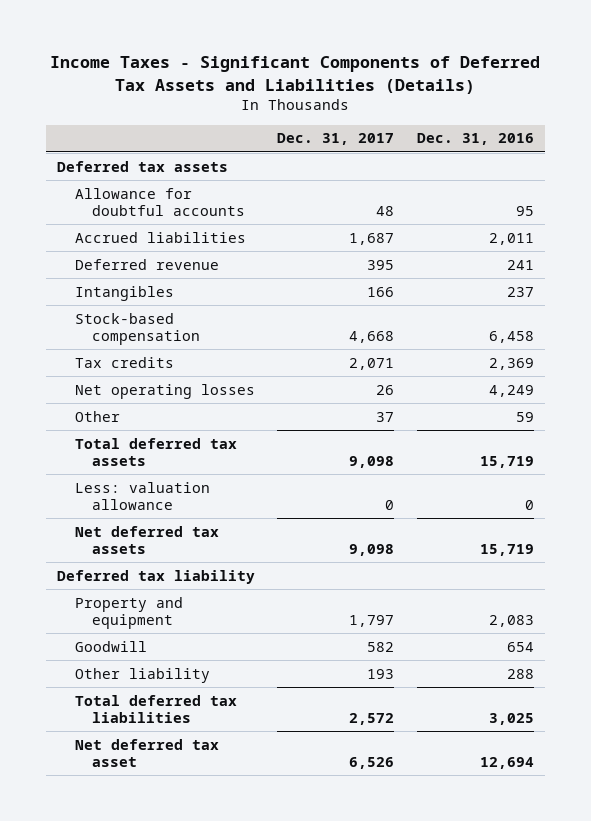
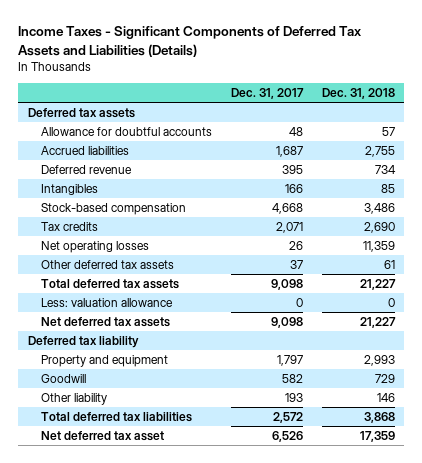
[416,133,534,146] Dec. 31, 2016 -> none
none -> [321,87,395,99] Dec. 31, 2018
[74,410,120,422] Other -> [40,260,174,270] Other deferred tax assets

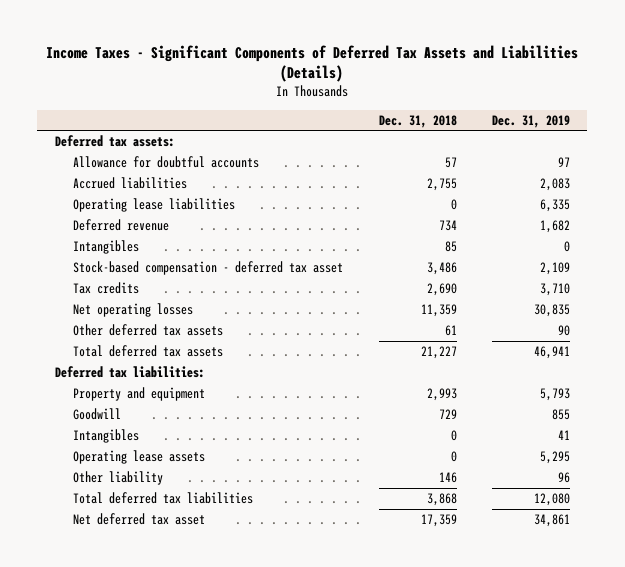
[230,87,304,99] Dec. 31, 2017 -> none
none -> [491,114,570,128] Dec. 31, 2019
[27,108,135,119] Deferred tax assets -> [54,134,175,147] Deferred tax assets:
none -> [73,197,236,212] Operating lease liabilities
[40,203,186,216] Stock-based compensation -> [73,260,344,275] Stock-based compensation - deferred tax asset
[40,298,173,308] Less: valuation allowance -> none
[40,317,170,328] Net deferred tax assets -> none
[27,336,139,349] Deferred tax liability -> [54,365,205,378] Deferred tax liabilities:
none -> [73,428,140,443] Intangibles
none -> [73,449,206,464] Operating lease assets

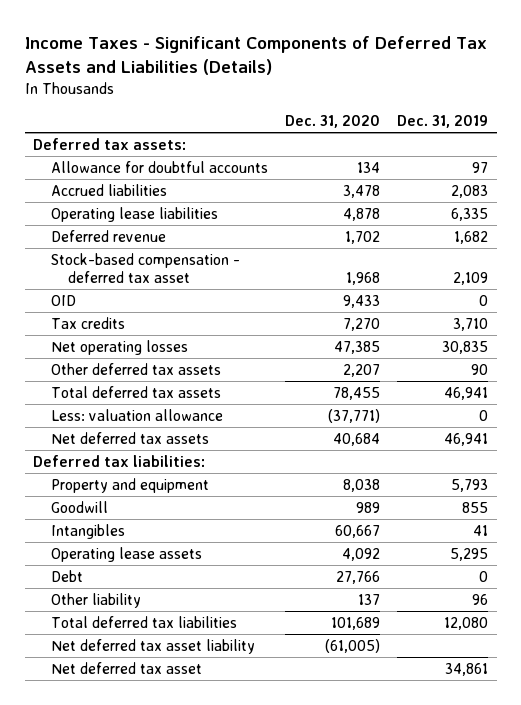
[378,114,457,128] Dec. 31, 2018 -> none
none -> [284,115,380,129] Dec. 31, 2020
[73,239,140,254] Intangibles -> none
none -> [50,294,76,306] OID
none -> [50,408,223,421] Less: valuation allowance
none -> [50,431,209,444] Net deferred tax assets
none -> [50,569,83,582] Debt
none -> [50,638,255,654] Net deferred tax asset liability

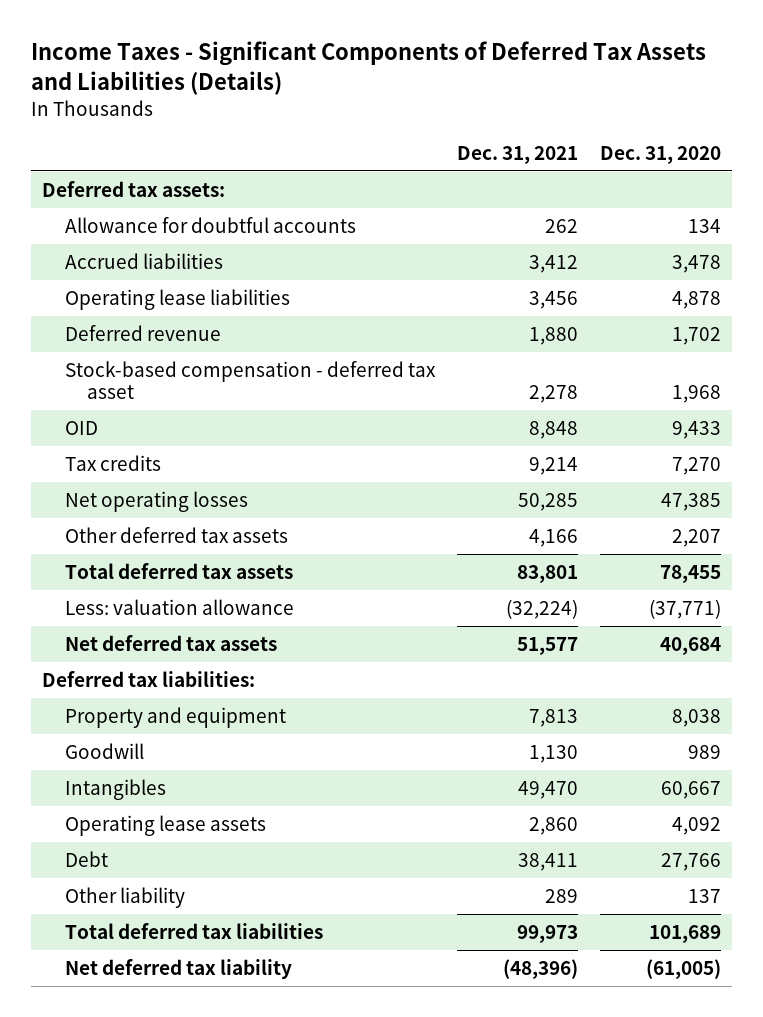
[397,115,489,129] Dec. 31, 2019 -> none
none -> [456,145,578,164] Dec. 31, 2021
[50,661,202,674] Net deferred tax asset -> none
[50,638,255,654] Net deferred tax asset liability -> [64,958,292,979] Net deferred tax liability

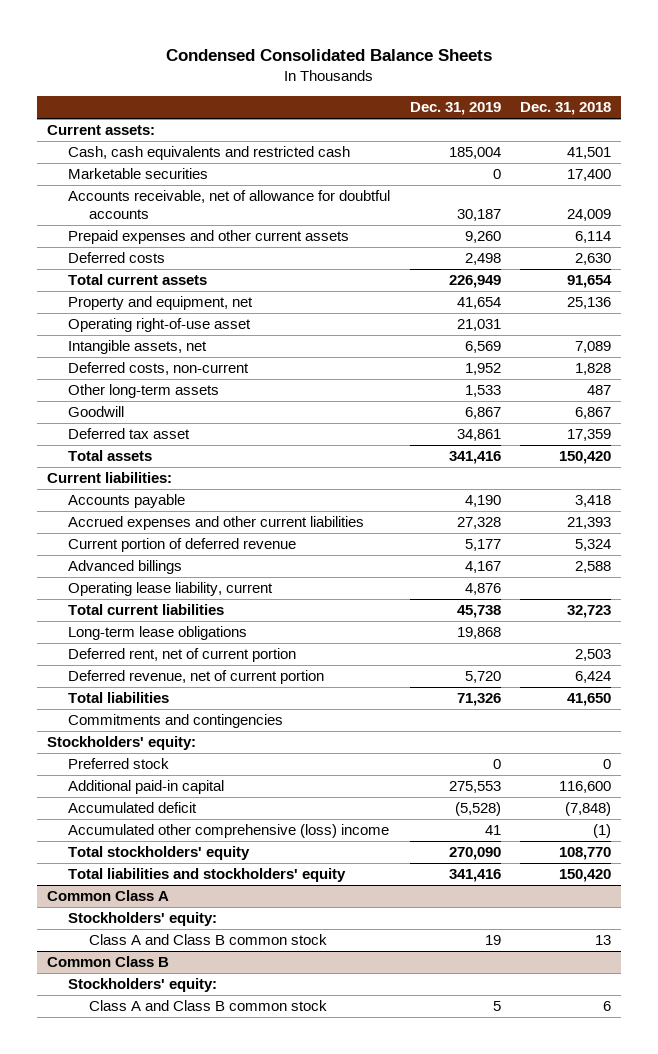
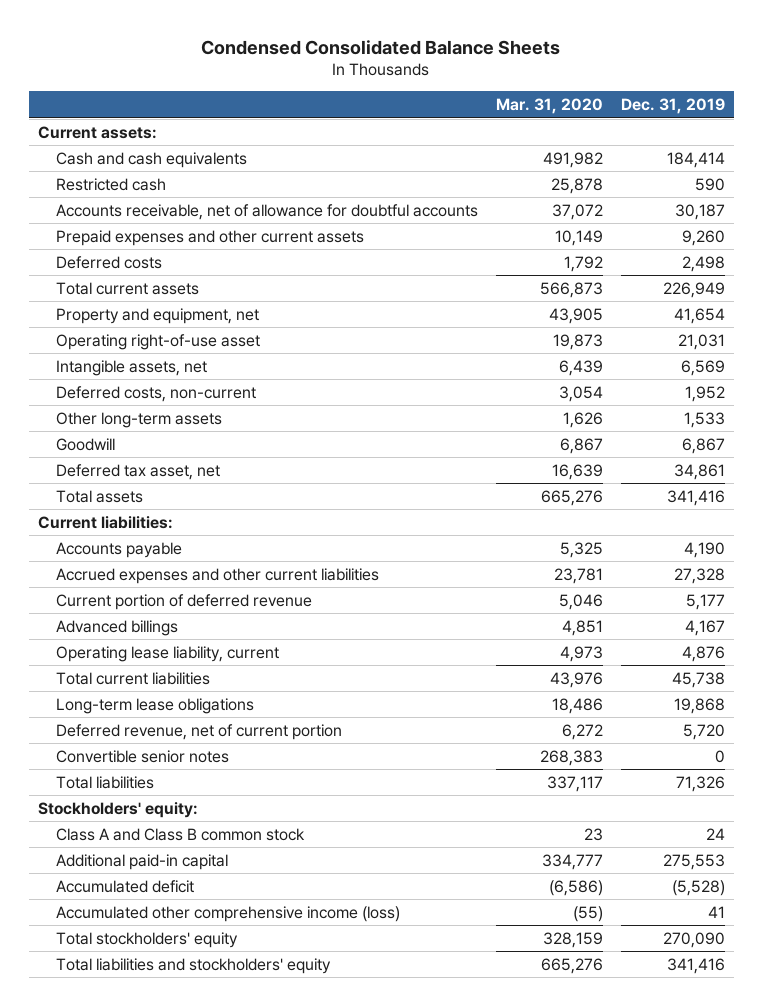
[520,102,612,116] Dec. 31, 2018 -> none
none -> [495,98,603,115] Mar. 31, 2020
[68,168,209,180] Marketable securities -> none
[68,146,351,161] Cash, cash equivalents and restricted cash -> [55,151,247,168] Cash and cash equivalents
[448,147,501,160] 185,004 -> [667,151,726,168] 184,414
none -> [55,177,166,191] Restricted cash
[68,428,191,440] Deferred tax asset -> [55,463,220,480] Deferred tax asset, net
[68,648,297,663] Deferred rent, net of current portion -> none
none -> [55,749,229,763] Convertible senior notes
[68,714,284,729] Commitments and contingencies -> none
[68,758,170,770] Preferred stock -> none
none -> [55,827,305,841] Class A and Class B common stock
[68,824,390,839] Accumulated other comprehensive (loss) income -> [55,905,400,922] Accumulated other comprehensive income (loss)
[47,890,170,902] Common Class A -> none
[68,912,218,927] Stockholders' equity: -> none
[89,934,328,946] Class A and Class B common stock -> none
[47,956,170,968] Common Class B -> none
[68,978,218,993] Stockholders' equity: -> none
[89,1000,328,1012] Class A and Class B common stock -> none

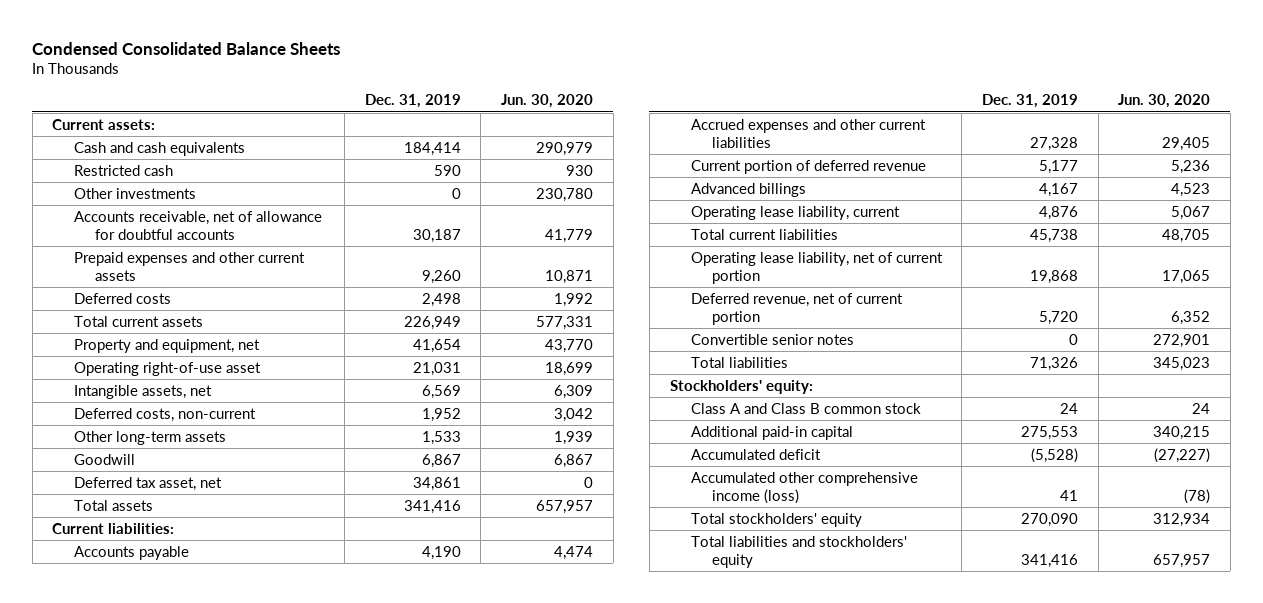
[495,98,603,115] Mar. 31, 2020 -> none
none -> [501,94,594,109] Jun. 30, 2020
none -> [73,187,196,199] Other investments
[55,697,254,714] Long-term lease obligations -> [690,251,943,284] Operating lease liability, net of current portion

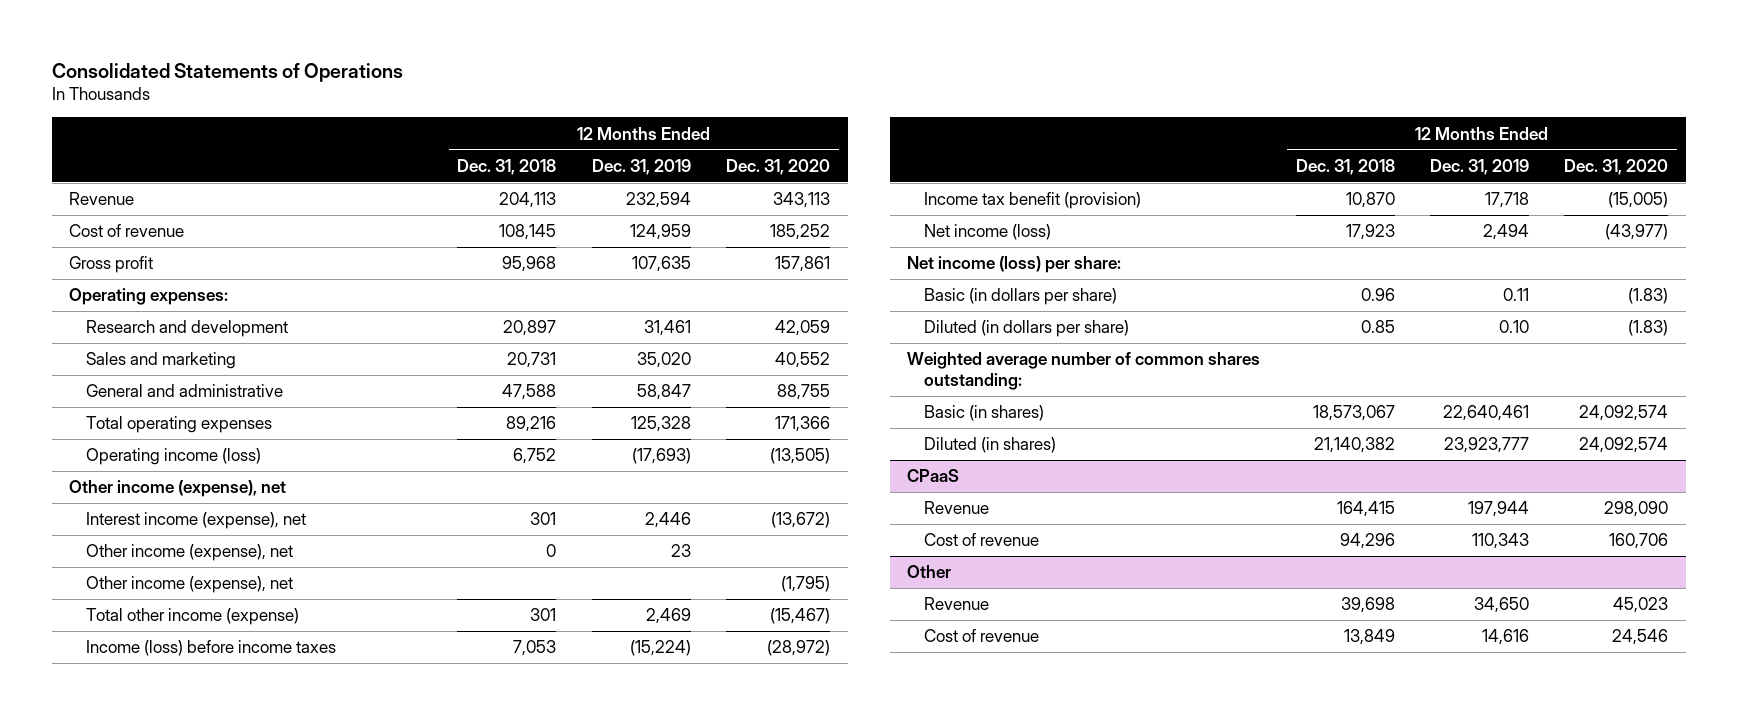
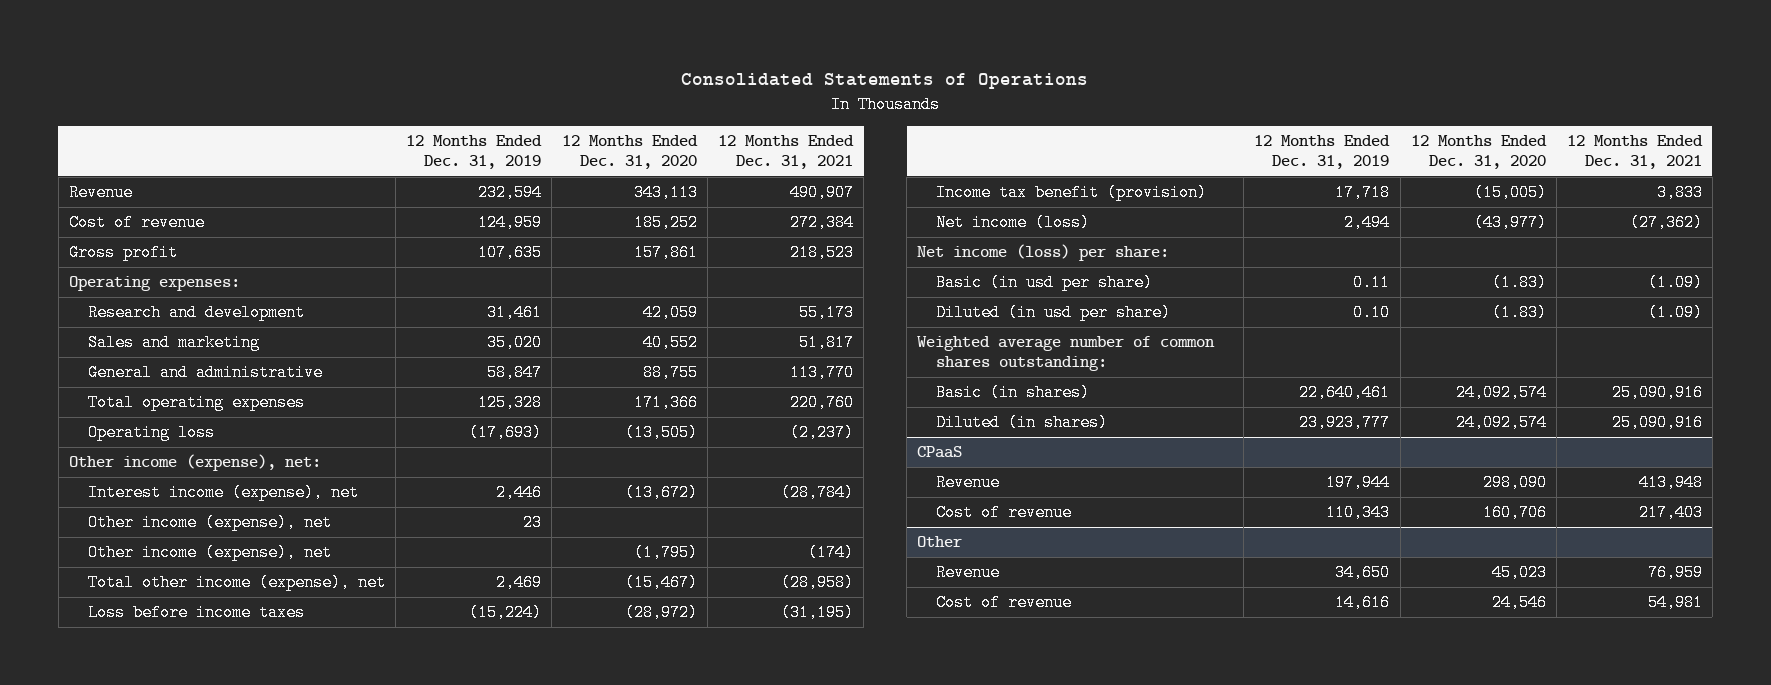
[457,158,557,175] Dec. 31, 2018 -> none
none -> [718,135,855,170] 12 Months Ended Dec. 31, 2021
[85,448,261,466] Operating income (loss) -> [87,424,215,442] Operating loss
[69,480,287,498] Other income (expense), net -> [68,454,321,472] Other income (expense), net:
[85,608,299,626] Total other income (expense) -> [87,574,386,592] Total other income (expense), net
[85,640,336,657] Income (loss) before income taxes -> [87,604,305,622] Loss before income taxes
[923,288,1117,306] Basic (in dollars per share) -> [936,274,1154,292] Basic (in usd per share)
[923,320,1129,338] Diluted (in dollars per share) -> [936,304,1172,322] Diluted (in usd per share)

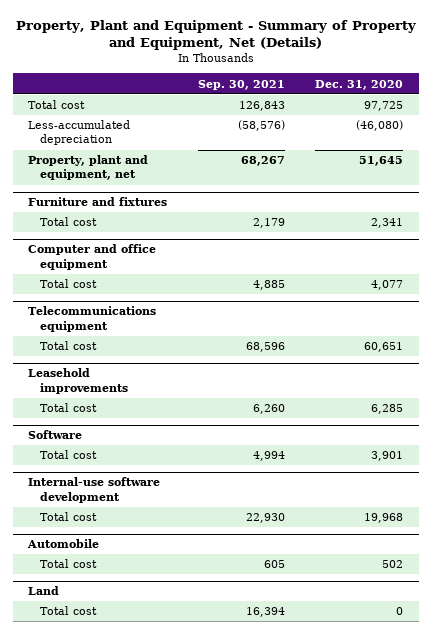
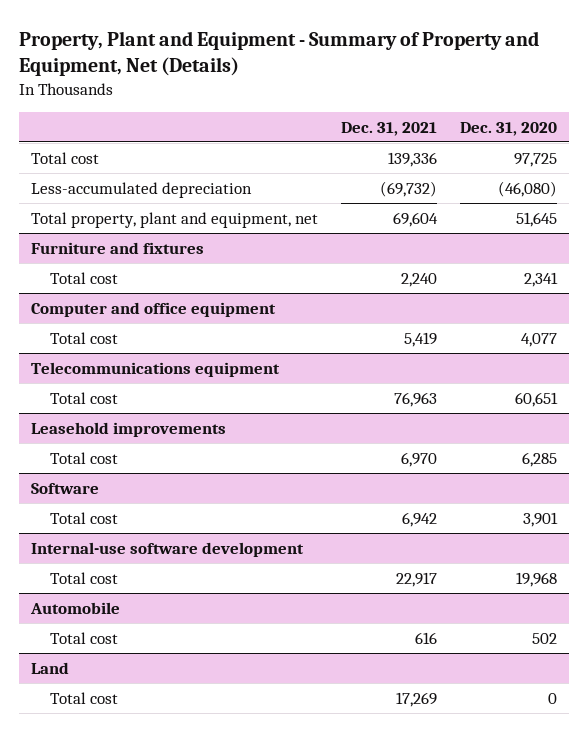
[197,79,285,90] Sep. 30, 2021 -> none
none -> [341,121,438,136] Dec. 31, 2021
[28,155,149,181] Property, plant and equipment, net -> [31,211,319,228] Total property, plant and equipment, net

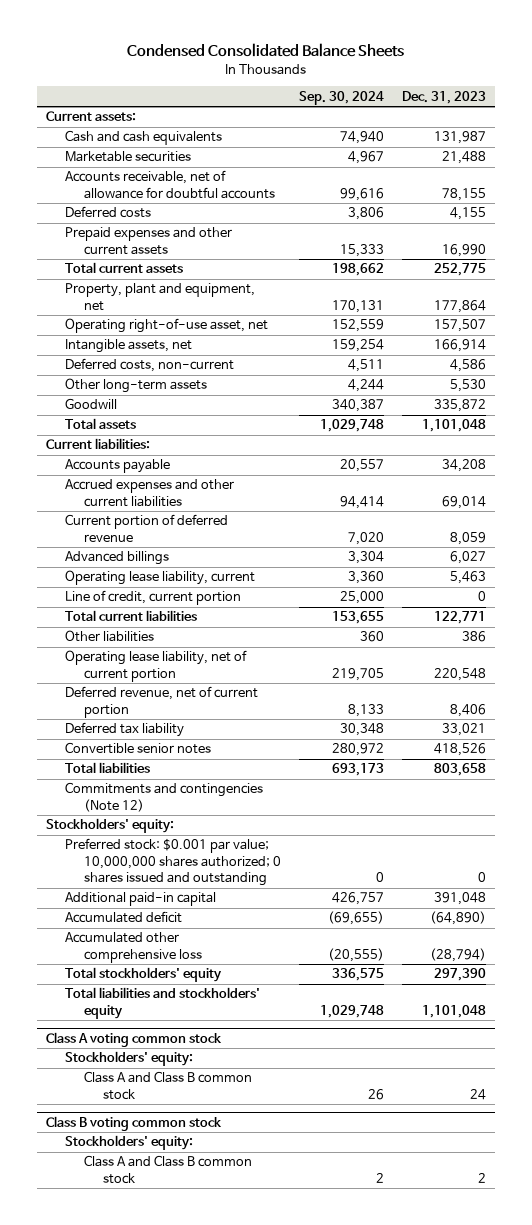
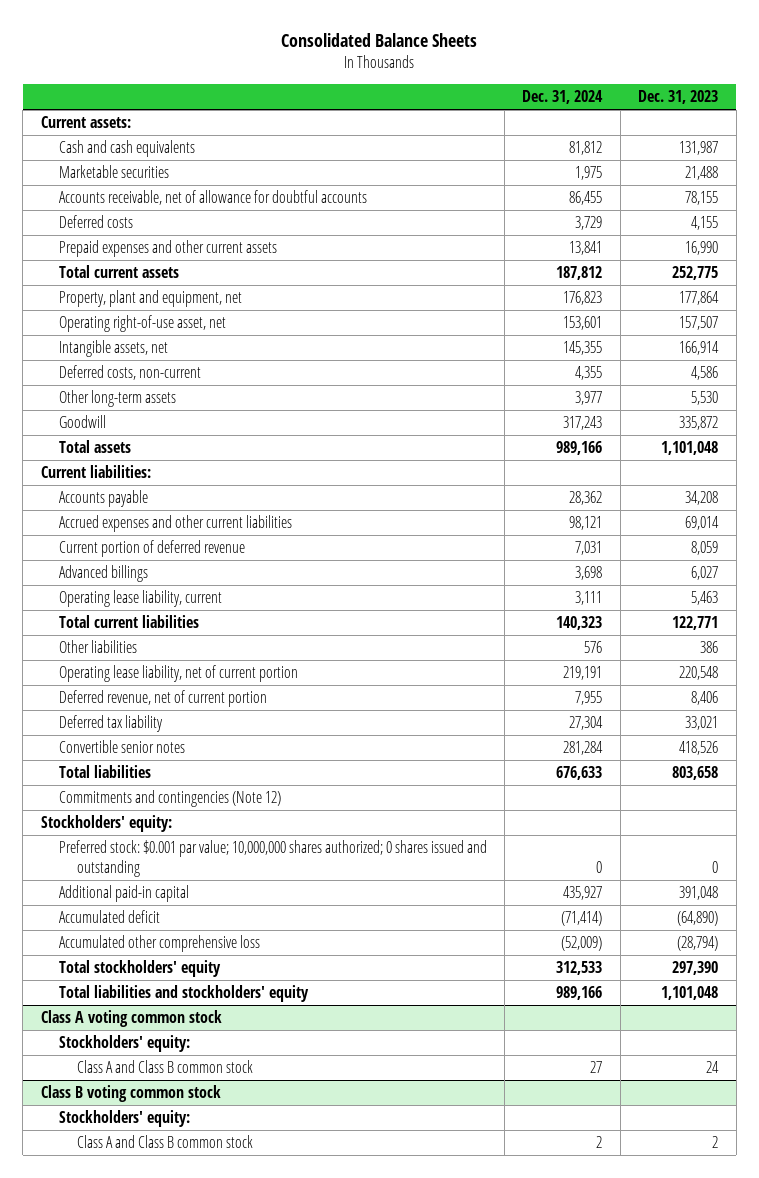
[127,43,405,58] Condensed Consolidated Balance Sheets -> [281,33,478,48] Consolidated Balance Sheets
[298,90,384,105] Sep. 30, 2024 -> none
none -> [522,90,604,105] Dec. 31, 2024
[64,590,241,606] Line of credit, current portion -> none

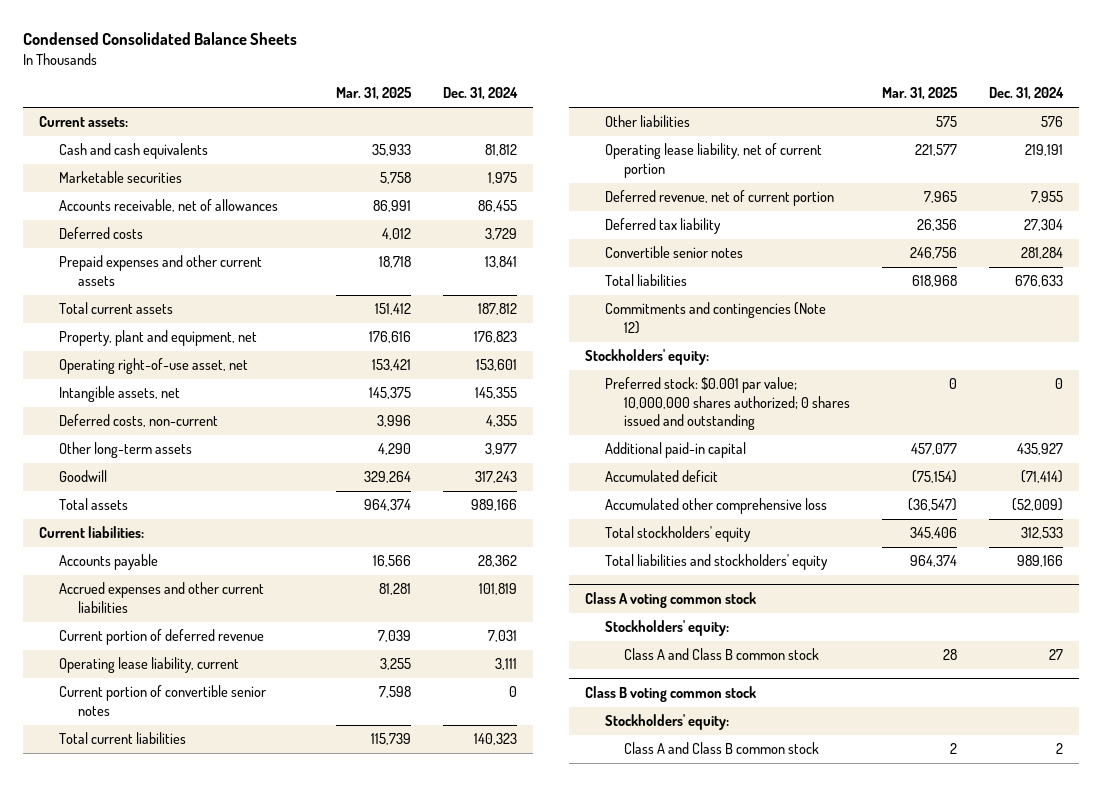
[281,33,478,48] Consolidated Balance Sheets -> [22,32,297,46] Condensed Consolidated Balance Sheets
[638,90,719,105] Dec. 31, 2023 -> none
none -> [336,87,413,101] Mar. 31, 2025
[58,190,367,206] Accounts receivable, net of allowance for doubtful accounts -> [58,199,278,213] Accounts receivable, net of allowances
[569,516,603,531] 98,121 -> [479,583,518,596] 101,819
[58,565,148,583] Advanced billings -> none
none -> [58,685,266,716] Current portion of convertible senior notes

